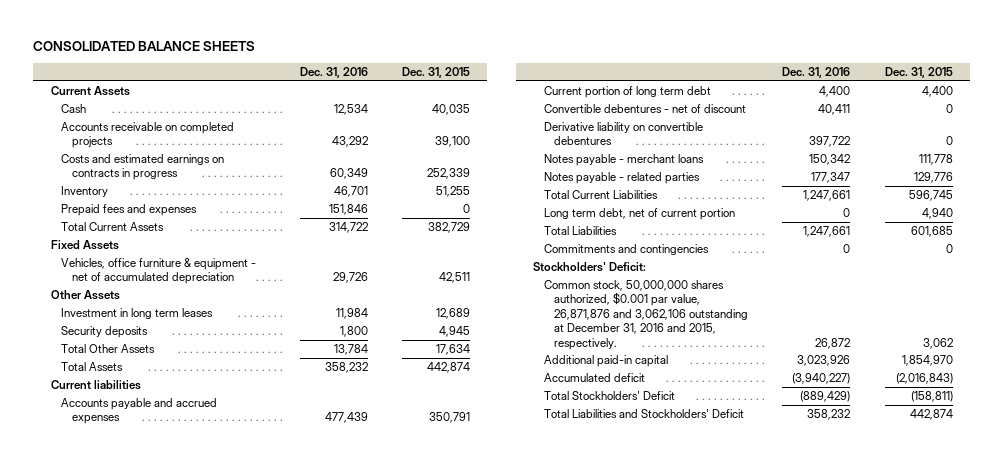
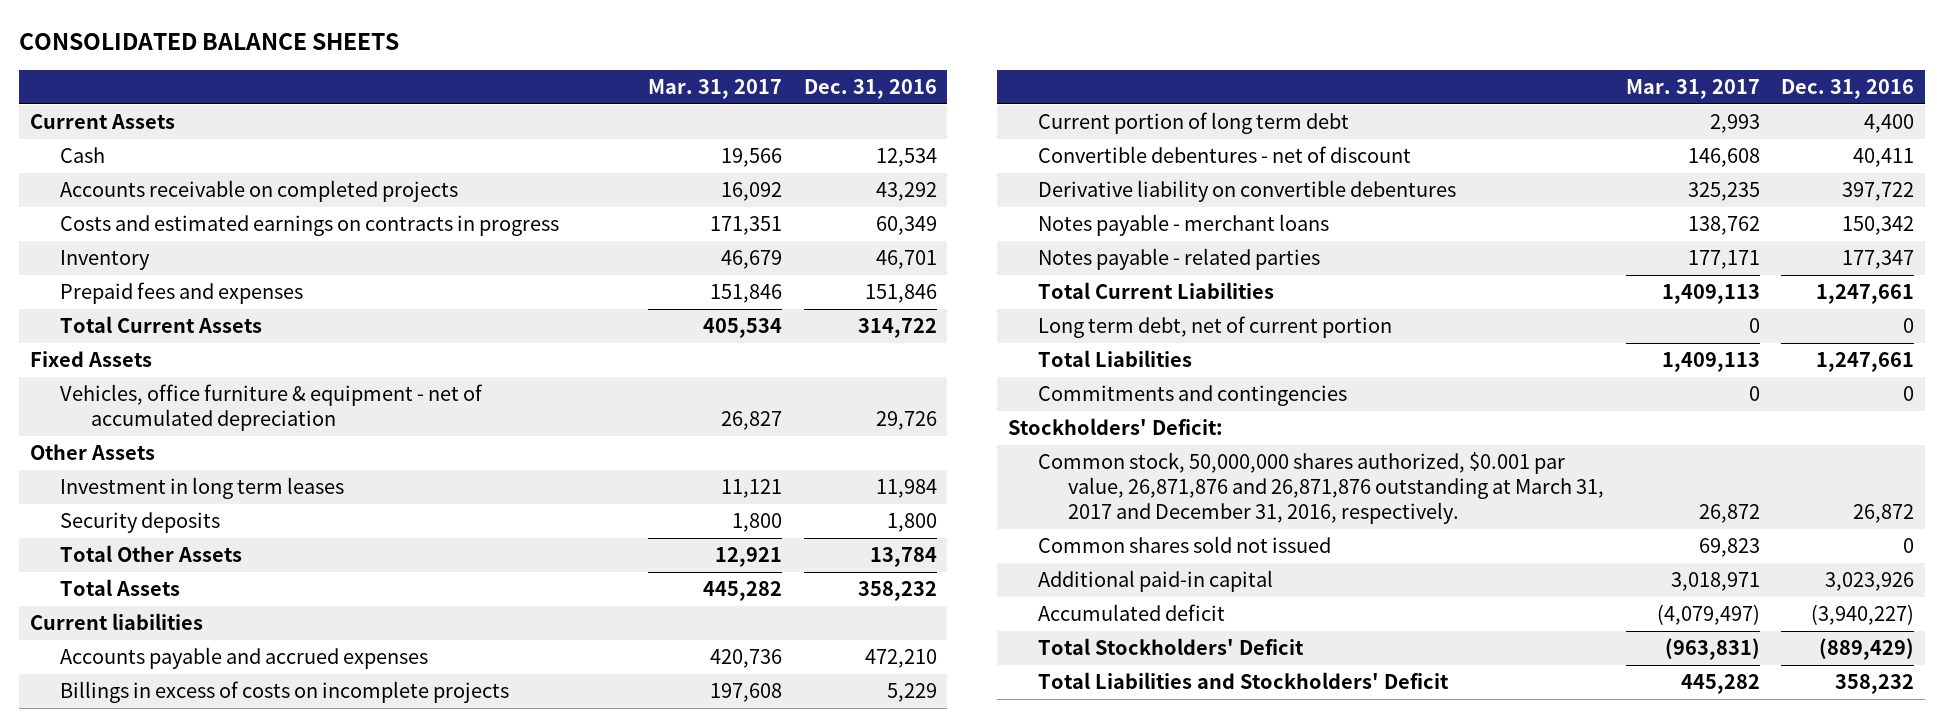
[402,67,471,79] Dec. 31, 2015 -> none
none -> [648,79,783,100] Mar. 31, 2017
[324,412,368,424] 477,439 -> [864,649,937,669] 472,210
none -> [60,681,510,704] Billings in excess of costs on incomplete projects
[543,279,749,350] Common stock, 50,000,000 shares authorized, $0.001 par value, 26,871,876 and 3,062,106 outstanding at December 31, 2016 and 2015, respectively. -> [1038,452,1605,525] Common stock, 50,000,000 shares authorized, $0.001 par value, 26,871,876 and 26,871,876 outstanding at March 31, 2017 and December 31, 2016, respectively.
none -> [1038,536,1332,554] Common shares sold not issued

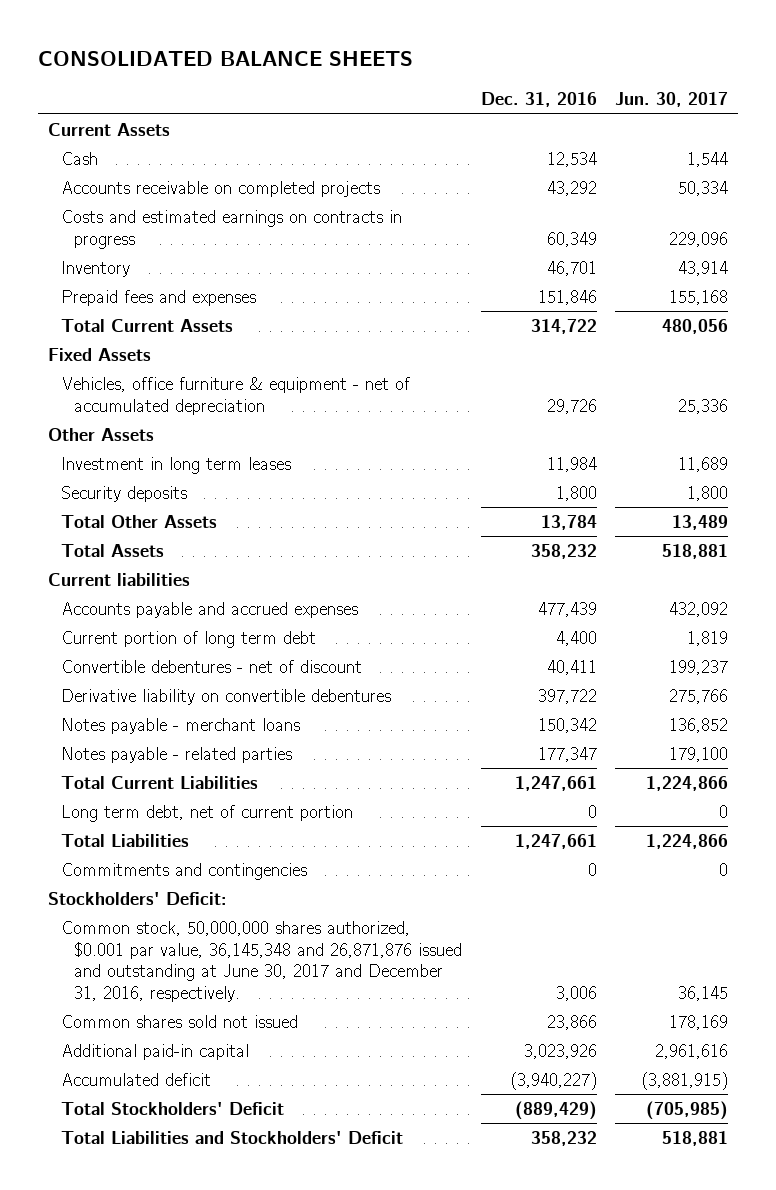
[648,79,783,100] Mar. 31, 2017 -> none
none -> [615,92,729,108] Jun. 30, 2017
[60,681,510,704] Billings in excess of costs on incomplete projects -> none
[864,649,937,669] 472,210 -> [537,601,597,617] 477,439
[1038,452,1605,525] Common stock, 50,000,000 shares authorized, $0.001 par value, 26,871,876 and 26,871,876 outstanding at March 31, 2017 and December 31, 2016, respectively. -> [60,920,463,1002] Common stock, 50,000,000 shares authorized, $0.001 par value, 36,145,348 and 26,871,876 issued and outstanding at June 30, 2017 and December 31, 2016, respectively.
[1853,504,1915,524] 26,872 -> [555,985,597,1001] 3,006
[1903,538,1915,554] 0 -> [546,1014,597,1030] 23,866

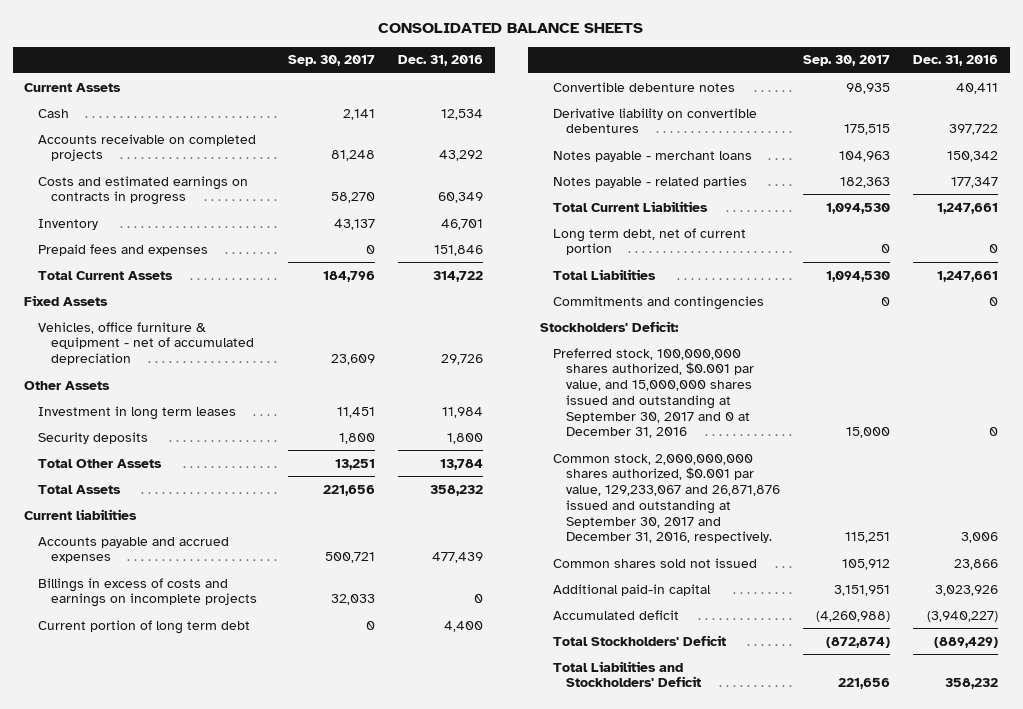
[615,92,729,108] Jun. 30, 2017 -> none
none -> [288,55,376,67] Sep. 30, 2017
none -> [37,577,258,608] Billings in excess of costs and earnings on incomplete projects
[60,659,362,673] Convertible debentures - net of discount -> [552,81,735,92] Convertible debenture notes
none -> [552,347,755,439] Preferred stock, 100,000,000 shares authorized, $0.001 par value, and 15,000,000 shares issued and outstanding at September 30, 2017 and 0 at December 31, 2016
[60,920,463,1002] Common stock, 50,000,000 shares authorized, $0.001 par value, 36,145,348 and 26,871,876 issued and outstanding at June 30, 2017 and December 31, 2016, respectively. -> [552,453,781,544] Common stock, 2,000,000,000 shares authorized, $0.001 par value, 129,233,067 and 26,871,876 issued and outstanding at September 30, 2017 and December 31, 2016, respectively.

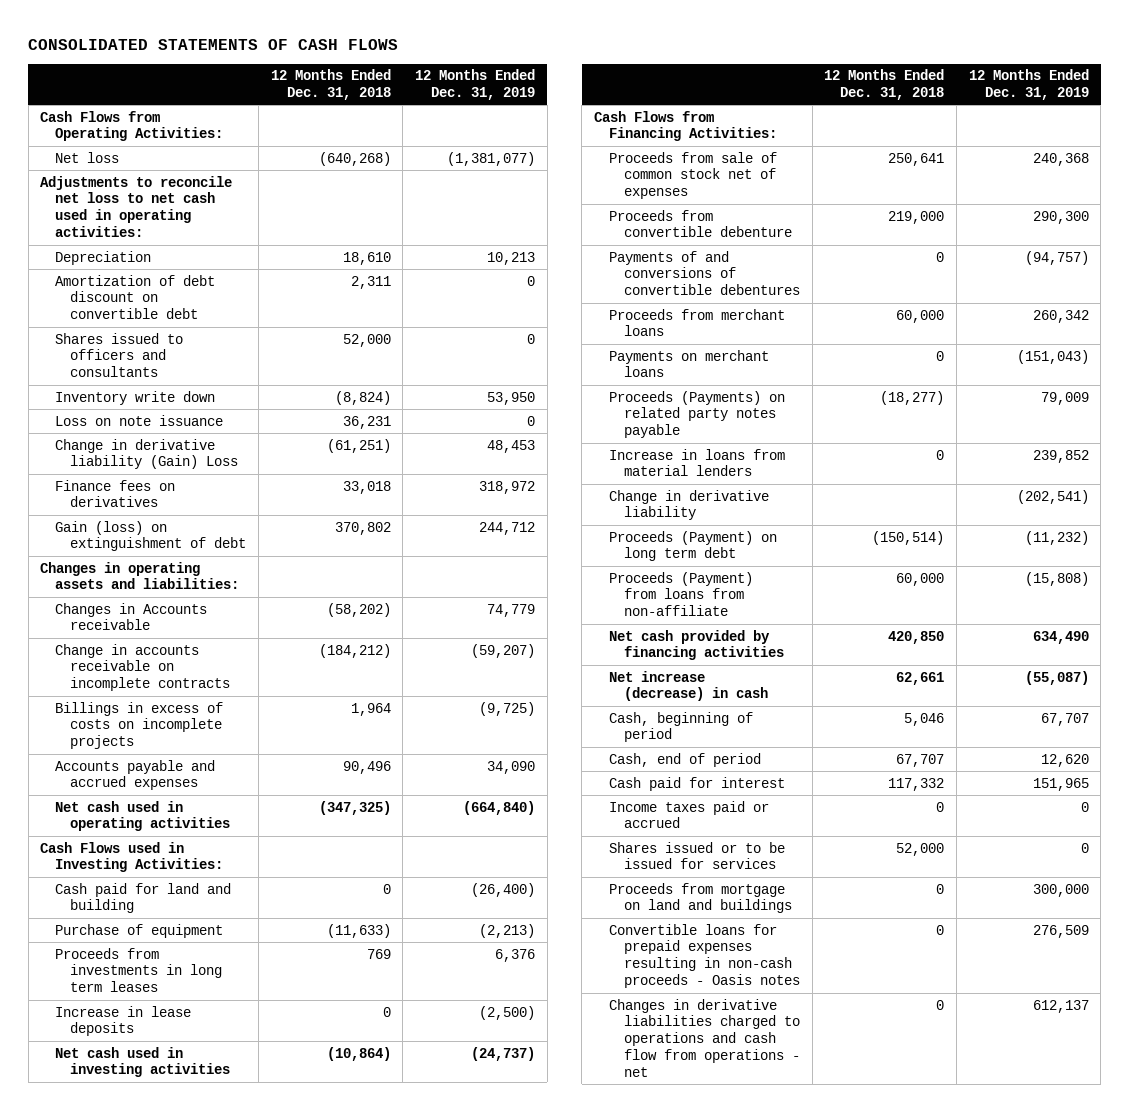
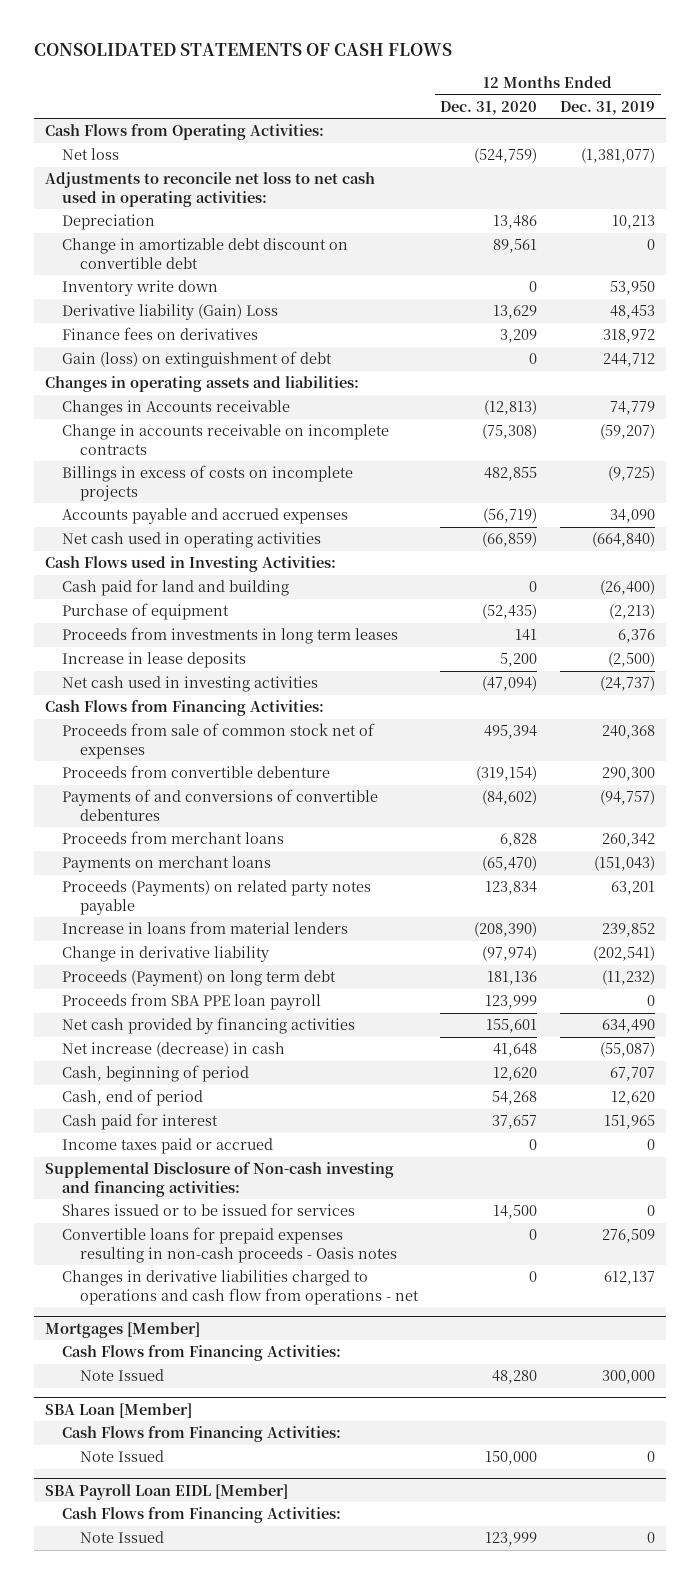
[270,69,391,100] 12 Months Ended Dec. 31, 2018 -> none
none -> [440,100,538,115] Dec. 31, 2020
[55,332,184,378] Shares issued to officers and consultants -> none
[55,274,216,320] Amortization of debt discount on convertible debt -> [62,238,349,269] Change in amortizable debt discount on convertible debt
[55,414,224,426] Loss on note issuance -> none
[55,438,239,470] Change in derivative liability (Gain) Loss -> [62,304,279,321] Derivative liability (Gain) Loss
[1040,391,1089,405] 79,009 -> [611,881,656,896] 63,201
[608,571,753,617] Proceeds (Payment) from loans from non-affiliate -> none
none -> [62,993,322,1011] Proceeds from SBA PPE loan payroll
none -> [44,1162,394,1197] Supplemental Disclosure of Non-cash investing and financing activities:
[608,882,792,914] Proceeds from mortgage on land and buildings -> none
none -> [44,1321,200,1338] Mortgages [Member]
none -> [62,1345,342,1362] Cash Flows from Financing Activities:
none -> [79,1369,164,1382] Note Issued
none -> [44,1402,192,1418] SBA Loan [Member]
none -> [62,1426,342,1443] Cash Flows from Financing Activities:
none -> [79,1450,164,1463] Note Issued
none -> [44,1483,288,1500] SBA Payroll Loan EIDL [Member]
none -> [62,1507,342,1524] Cash Flows from Financing Activities:
none -> [79,1531,164,1544] Note Issued

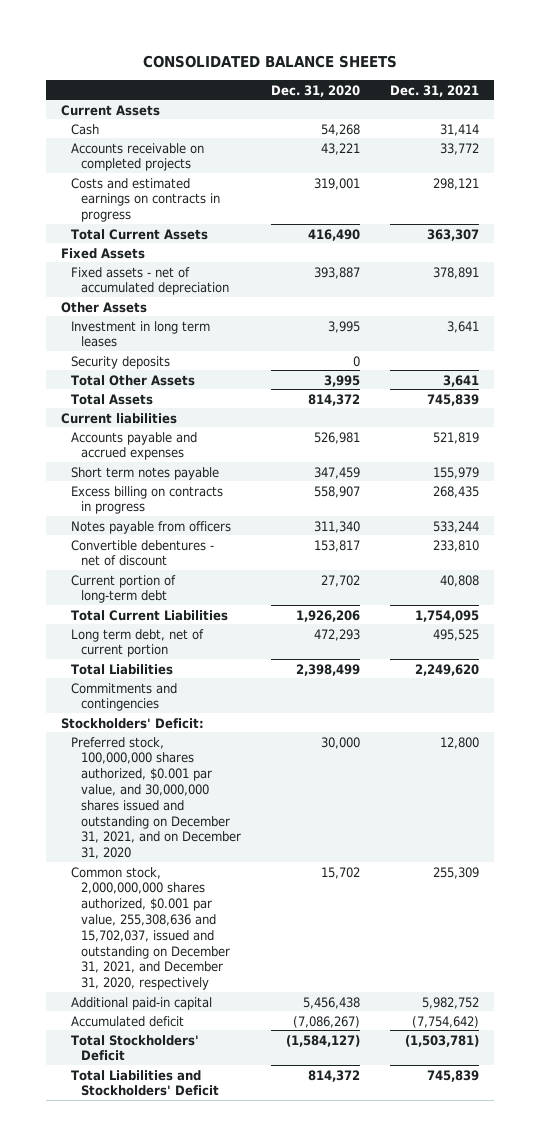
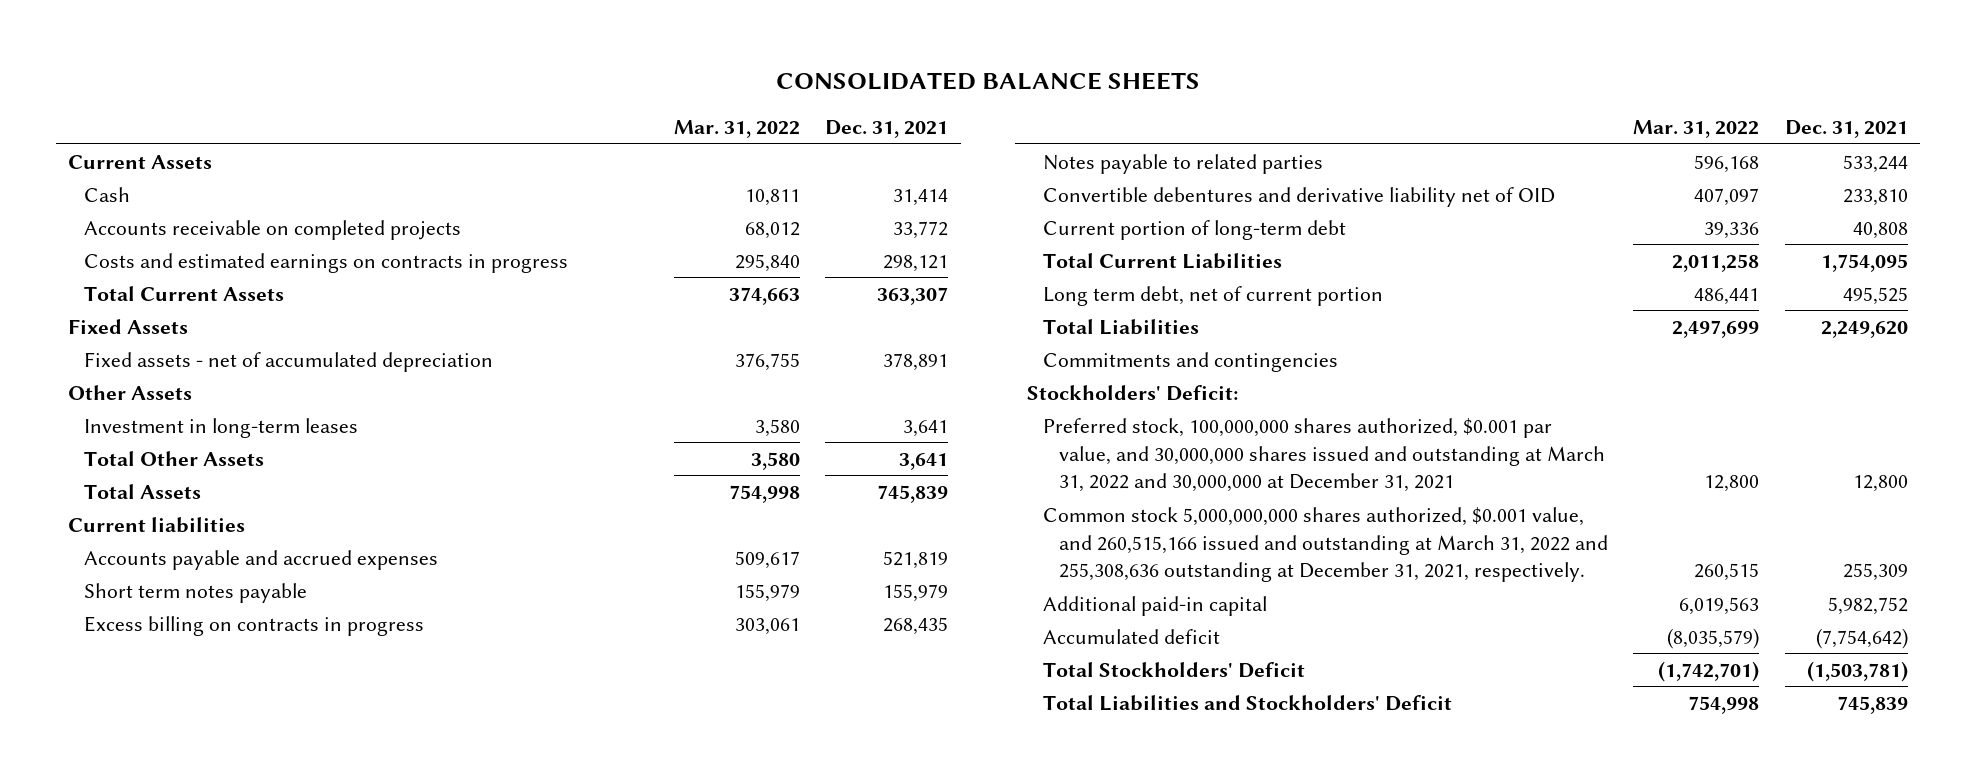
[270,84,360,97] Dec. 31, 2020 -> none
none -> [674,120,801,139] Mar. 31, 2022
[70,355,170,369] Security deposits -> none
[70,320,210,348] Investment in long term leases -> [83,417,358,438] Investment in long-term leases
[70,520,231,534] Notes payable from officers -> [1043,153,1324,174] Notes payable to related parties
[70,539,214,567] Convertible debentures - net of discount -> [1043,186,1556,207] Convertible debentures and derivative liability net of OID
[70,736,241,860] Preferred stock, 100,000,000 shares authorized, $0.001 par value, and 30,000,000 shares issued and outstanding on December 31, 2021, and on December 31, 2020 -> [1043,417,1606,493] Preferred stock, 100,000,000 shares authorized, $0.001 par value, and 30,000,000 shares issued and outstanding at March 31, 2022 and 30,000,000 at December 31, 2021
[70,866,230,991] Common stock, 2,000,000,000 shares authorized, $0.001 par value, 255,308,636 and 15,702,037, issued and outstanding on December 31, 2021, and December 31, 2020, respectively -> [1043,506,1609,583] Common stock 5,000,000,000 shares authorized, $0.001 value, and 260,515,166 issued and outstanding at March 31, 2022 and 255,308,636 outstanding at December 31, 2021, respectively.

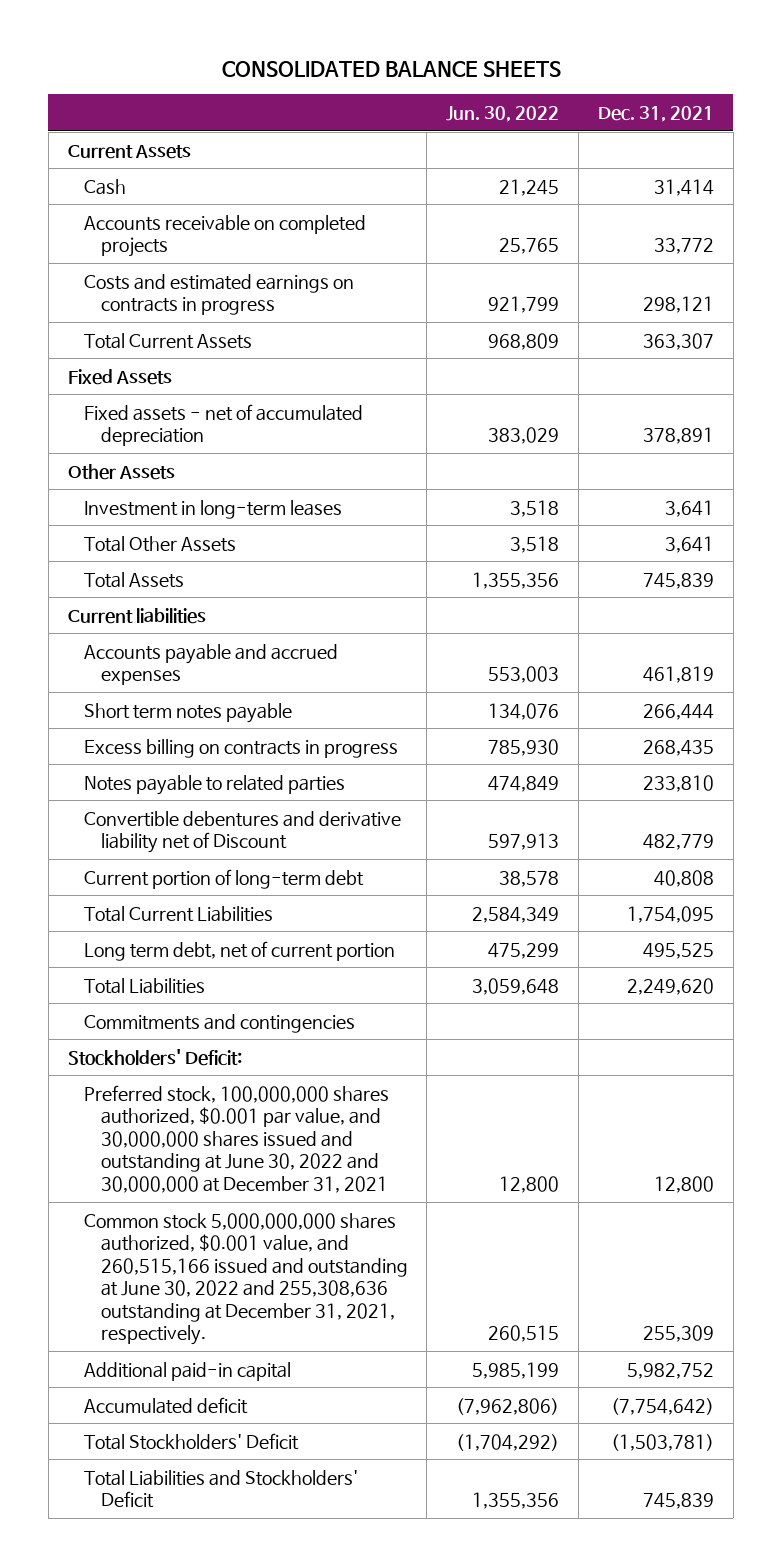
[674,120,801,139] Mar. 31, 2022 -> none
none -> [446,106,560,123] Jun. 30, 2022
[883,550,949,569] 521,819 -> [642,666,714,684] 461,819
[883,583,949,602] 155,979 -> [642,703,714,720] 266,444
[1842,154,1908,173] 533,244 -> [642,774,714,792] 233,810
[1043,186,1556,207] Convertible debentures and derivative liability net of OID -> [84,810,402,854] Convertible debentures and derivative liability net of Discount
[1842,188,1908,206] 233,810 -> [642,834,714,851] 482,779
[1043,417,1606,493] Preferred stock, 100,000,000 shares authorized, $0.001 par value, and 30,000,000 shares issued and outstanding at March 31, 2022 and 30,000,000 at December 31, 2021 -> [84,1084,390,1193] Preferred stock, 100,000,000 shares authorized, $0.001 par value, and 30,000,000 shares issued and outstanding at June 30, 2022 and 30,000,000 at December 31, 2021
[1043,506,1609,583] Common stock 5,000,000,000 shares authorized, $0.001 value, and 260,515,166 issued and outstanding at March 31, 2022 and 255,308,636 outstanding at December 31, 2021, respectively. -> [84,1212,408,1346] Common stock 5,000,000,000 shares authorized, $0.001 value, and 260,515,166 issued and outstanding at June 30, 2022 and 255,308,636 outstanding at December 31, 2021, respectively.

